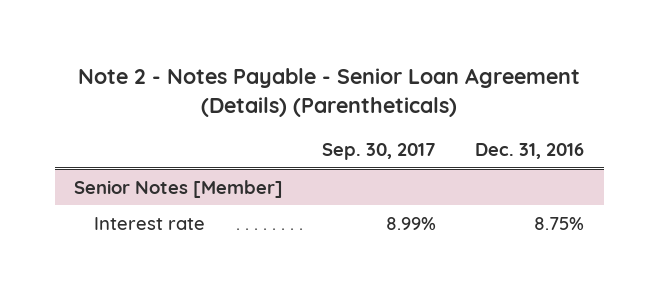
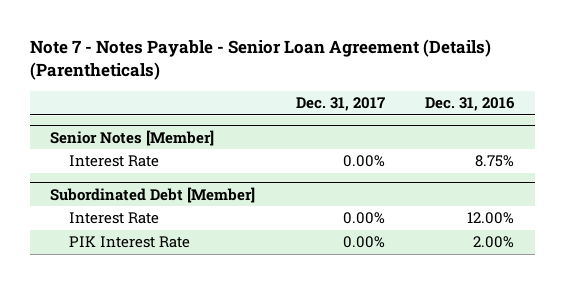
[78,67,581,117] Note 2 - Notes Payable - Senior Loan Agreement (Details) (Parentheticals) -> [30,39,492,80] Note 7 - Notes Payable - Senior Loan Agreement (Details) (Parentheticals)
[322,143,437,161] Sep. 30, 2017 -> none
none -> [295,97,385,112] Dec. 31, 2017
[93,216,205,230] Interest rate -> [68,155,159,168] Interest Rate
none -> [50,186,256,203] Subordinated Debt [Member]
none -> [68,212,159,225] Interest Rate
none -> [68,236,190,249] PIK Interest Rate

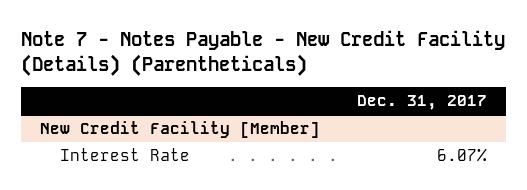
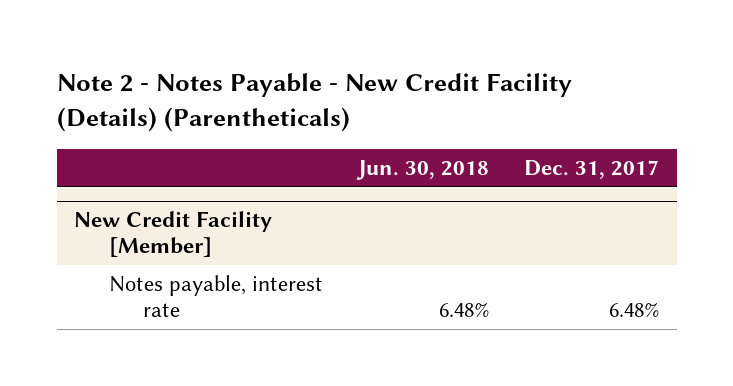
[20,30,505,77] Note 7 - Notes Payable - New Credit Facility (Details) (Parentheticals) -> [56,73,572,133] Note 2 - Notes Payable - New Credit Facility (Details) (Parentheticals)
none -> [355,159,489,180] Jun. 30, 2018
[60,148,191,162] Interest Rate -> [108,275,323,318] Notes payable, interest rate
[437,148,488,163] 6.07% -> [608,302,659,318] 6.48%

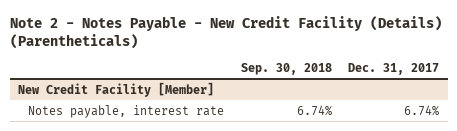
[355,159,489,180] Jun. 30, 2018 -> none
none -> [240,62,332,75] Sep. 30, 2018
[608,302,659,318] 6.48% -> [404,104,440,116] 6.74%

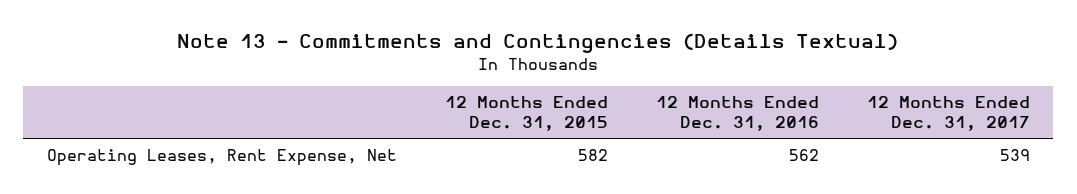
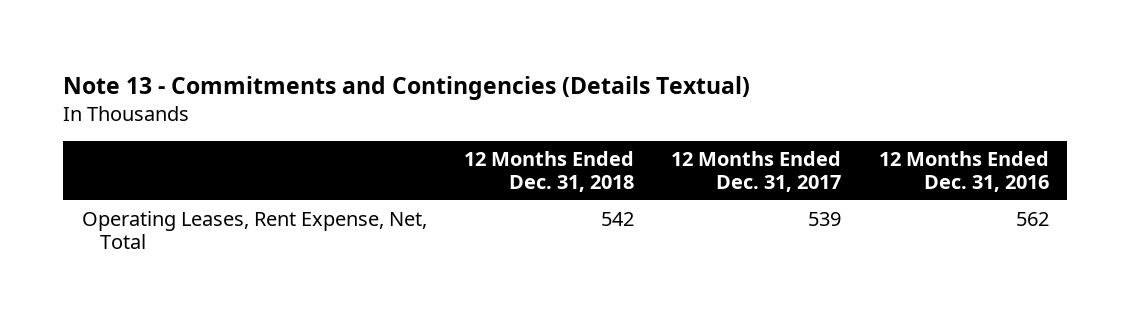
[444,95,608,132] 12 Months Ended Dec. 31, 2015 -> none
none -> [463,150,634,192] 12 Months Ended Dec. 31, 2018
[47,149,398,167] Operating Leases, Rent Expense, Net -> [81,211,427,250] Operating Leases, Rent Expense, Net, Total

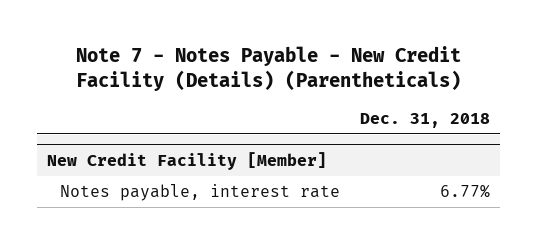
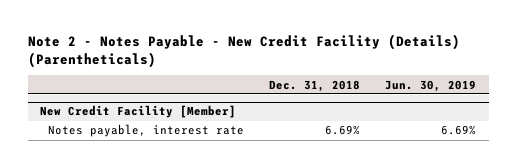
[75,45,461,91] Note 7 - Notes Payable - New Credit Facility (Details) (Parentheticals) -> [27,33,460,68] Note 2 - Notes Payable - New Credit Facility (Details) (Parentheticals)
none -> [385,79,477,92] Jun. 30, 2019
[439,184,490,199] 6.77% -> [325,125,361,136] 6.69%

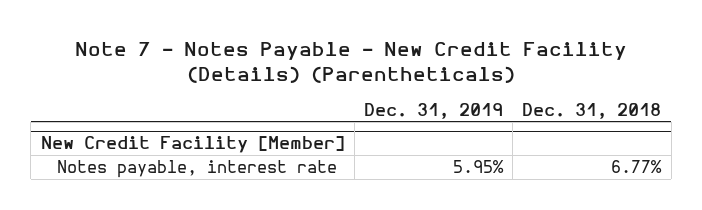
[27,33,460,68] Note 2 - Notes Payable - New Credit Facility (Details) (Parentheticals) -> [75,42,628,84] Note 7 - Notes Payable - New Credit Facility (Details) (Parentheticals)
[385,79,477,92] Jun. 30, 2019 -> none
none -> [364,102,504,119] Dec. 31, 2019
[325,125,361,136] 6.69% -> [611,160,663,174] 6.77%

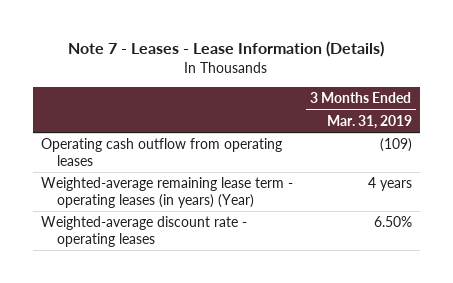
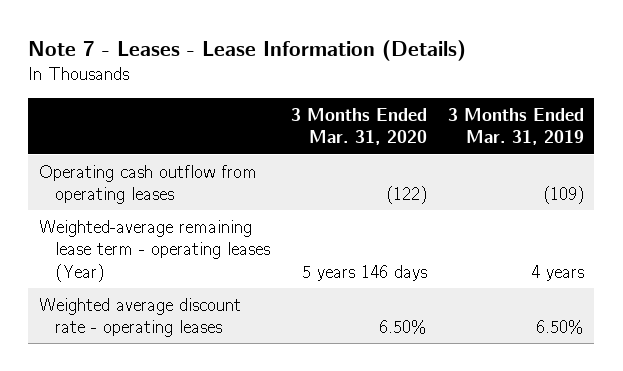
none -> [290,107,427,146] 3 Months Ended Mar. 31, 2020
[41,177,294,208] Weighted-average remaining lease term - operating leases (in years) (Year) -> [38,219,270,282] Weighted-average remaining lease term - operating leases (Year)
[41,216,248,247] Weighted-average discount rate - operating leases -> [38,297,241,338] Weighted average discount rate - operating leases

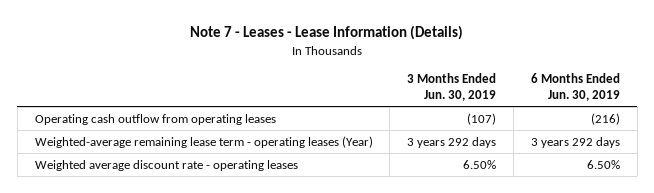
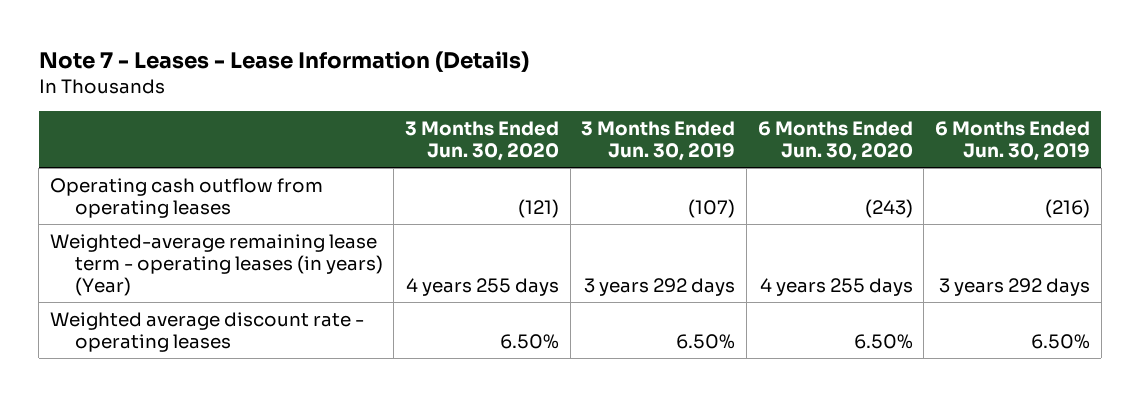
none -> [405,121,560,161] 3 Months Ended Jun. 30, 2020
none -> [757,121,913,161] 6 Months Ended Jun. 30, 2020
[34,135,373,148] Weighted-average remaining lease term - operating leases (Year) -> [50,233,383,296] Weighted-average remaining lease term - operating leases (in years) (Year)

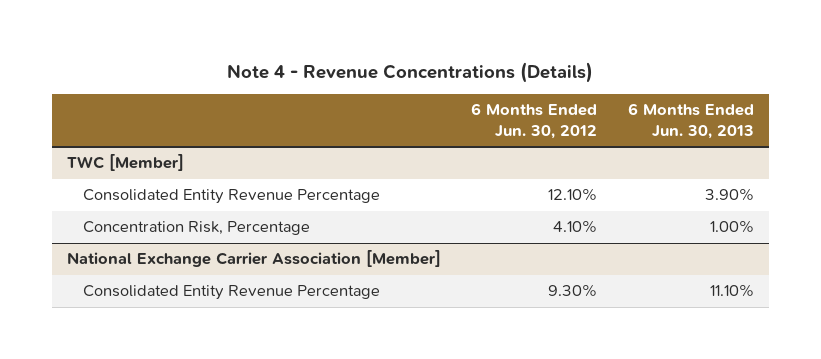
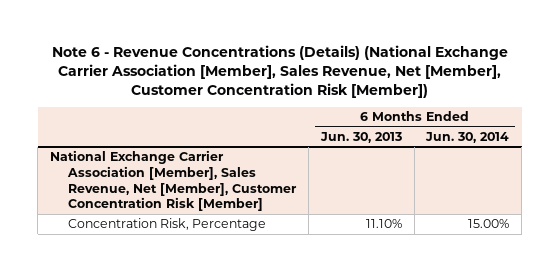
[227,61,594,83] Note 4 - Revenue Concentrations (Details) -> [51,44,508,98] Note 6 - Revenue Concentrations (Details) (National Exchange Carrier Association [Member], Sales Revenue, Net [Member], Customer Concentration Risk [Member])
[471,103,598,139] 6 Months Ended Jun. 30, 2012 -> none
none -> [425,131,510,143] Jun. 30, 2014
[67,154,185,172] TWC [Member] -> none
[83,189,381,205] Consolidated Entity Revenue Percentage -> none
[67,250,442,268] National Exchange Carrier Association [Member] -> none
[83,285,381,301] Consolidated Entity Revenue Percentage -> none
none -> [49,150,298,212] National Exchange Carrier Association [Member], Sales Revenue, Net [Member], Customer Concentration Risk [Member]
[709,220,754,234] 1.00% -> [365,219,402,229] 11.10%

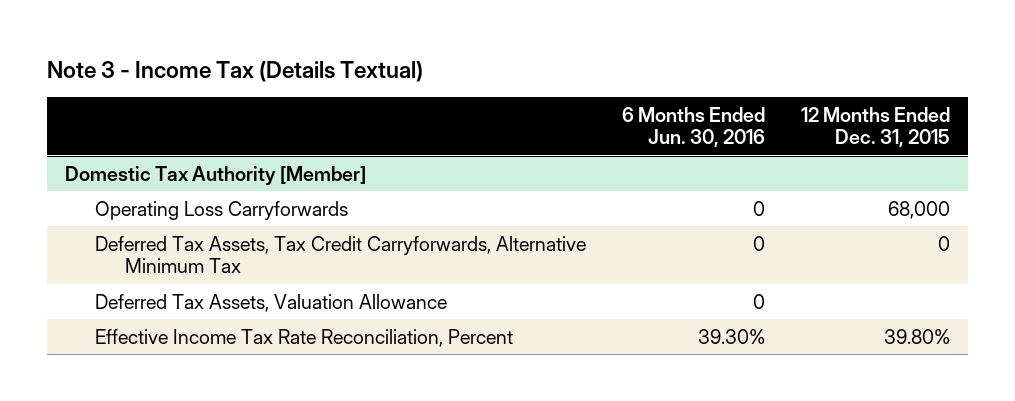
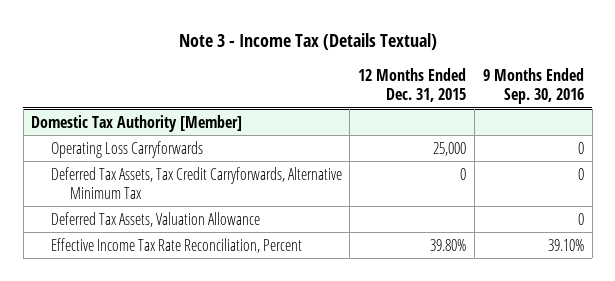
[622,106,766,148] 6 Months Ended Jun. 30, 2016 -> none
none -> [482,67,584,105] 9 Months Ended Sep. 30, 2016
[888,200,951,219] 68,000 -> [433,141,467,156] 25,000

